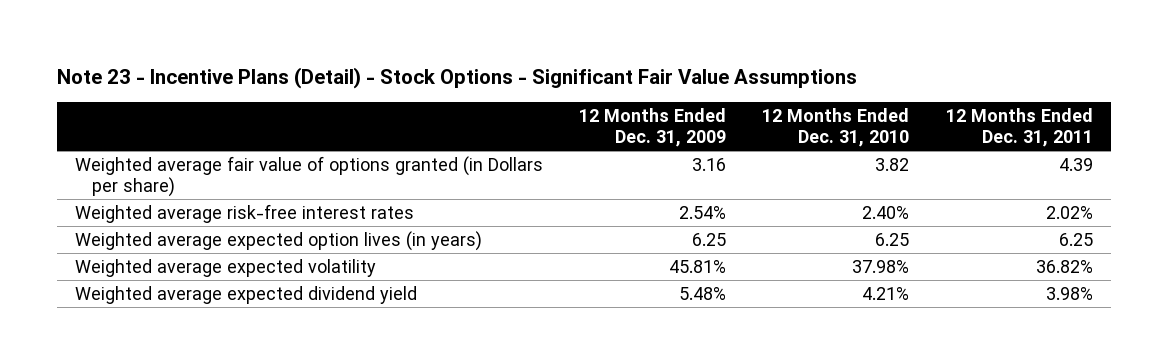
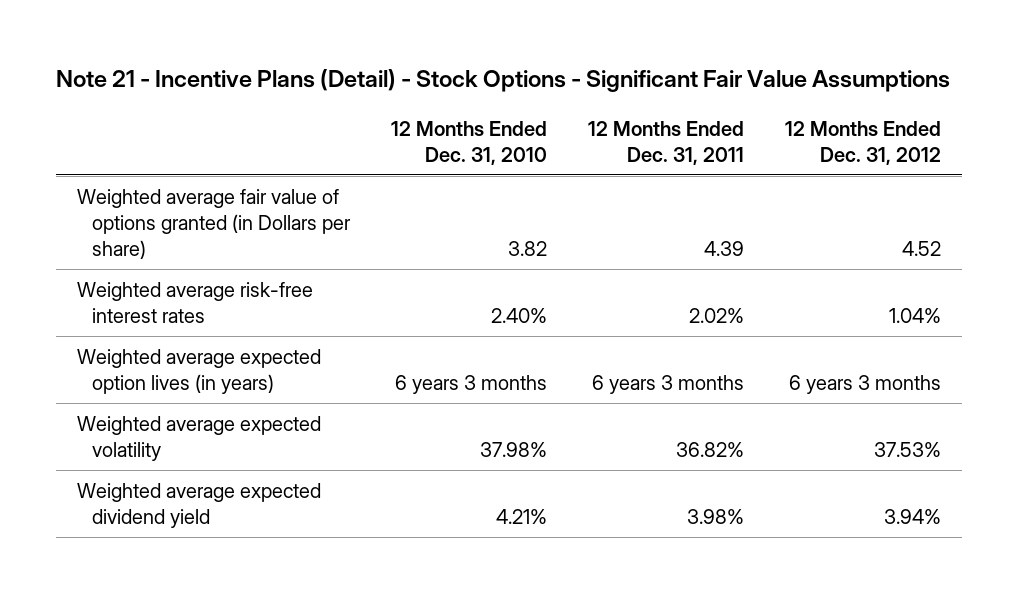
[56,67,857,90] Note 23 - Incentive Plans (Detail) - Stock Options - Significant Fair Value Assumptions -> [56,69,951,93] Note 21 - Incentive Plans (Detail) - Stock Options - Significant Fair Value Assumptions
[579,108,727,147] 12 Months Ended Dec. 31, 2009 -> none
none -> [785,120,942,165] 12 Months Ended Dec. 31, 2012
[875,232,910,246] 6.25 -> [395,375,548,395] 6 years 3 months
[1058,232,1093,246] 6.25 -> [592,375,745,395] 6 years 3 months

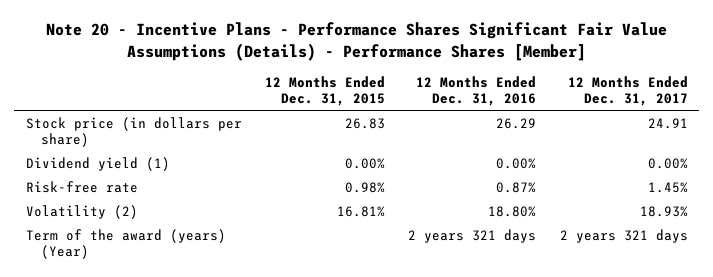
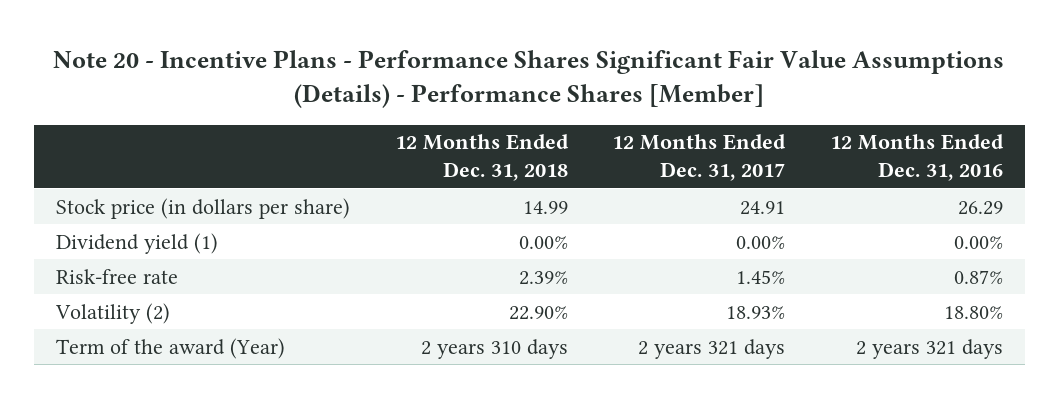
[265,76,386,107] 12 Months Ended Dec. 31, 2015 -> none
none -> [394,134,569,182] 12 Months Ended Dec. 31, 2018
[25,228,226,259] Term of the award (years) (Year) -> [55,337,285,359] Term of the award (Year)

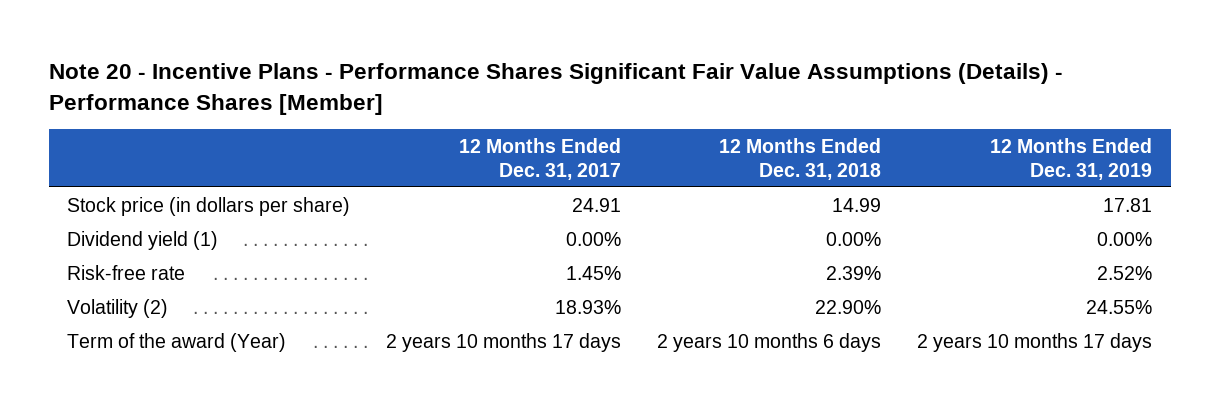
[829,134,1004,182] 12 Months Ended Dec. 31, 2016 -> none
none -> [990,137,1153,180] 12 Months Ended Dec. 31, 2019
[420,338,568,359] 2 years 310 days -> [657,332,882,352] 2 years 10 months 6 days
[638,338,786,359] 2 years 321 days -> [386,332,622,352] 2 years 10 months 17 days

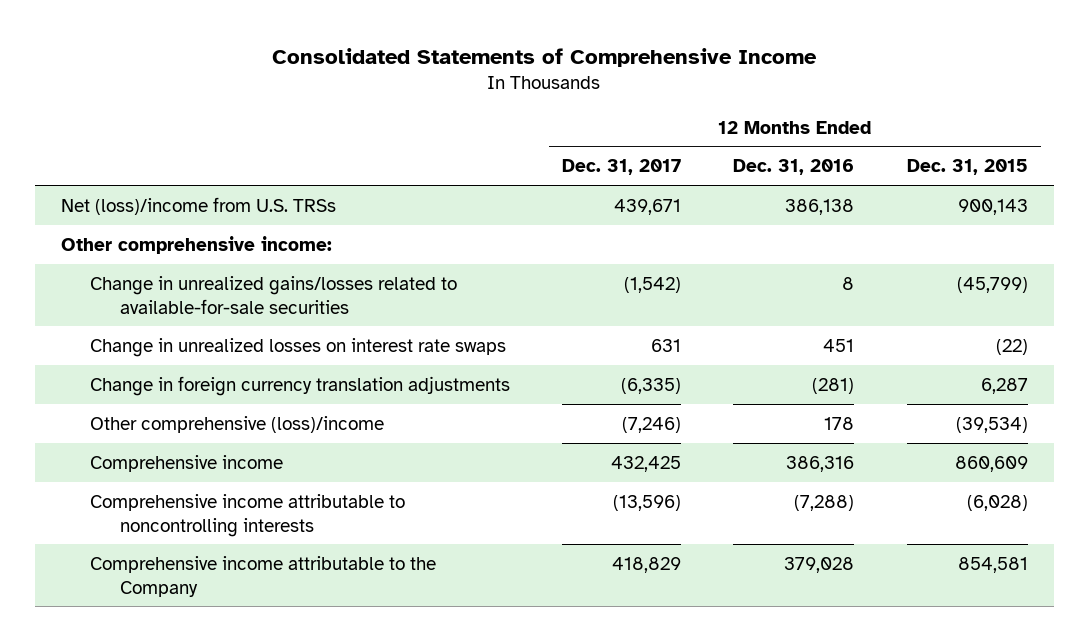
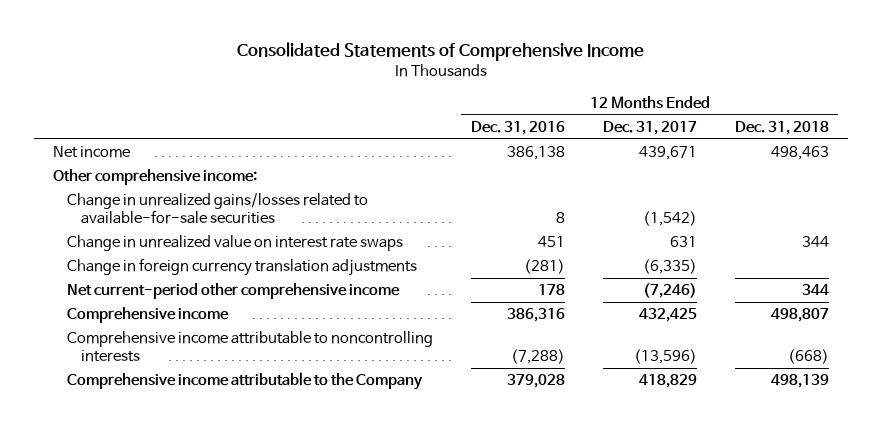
[906,159,1028,176] Dec. 31, 2015 -> none
none -> [734,120,829,135] Dec. 31, 2018
[60,196,336,215] Net (loss)/income from U.S. TRSs -> [52,146,130,159] Net income
[90,337,507,357] Change in unrealized losses on interest rate swaps -> [66,235,403,252] Change in unrealized value on interest rate swaps
[90,415,385,433] Other comprehensive (loss)/income -> [66,283,400,300] Net current-period other comprehensive income

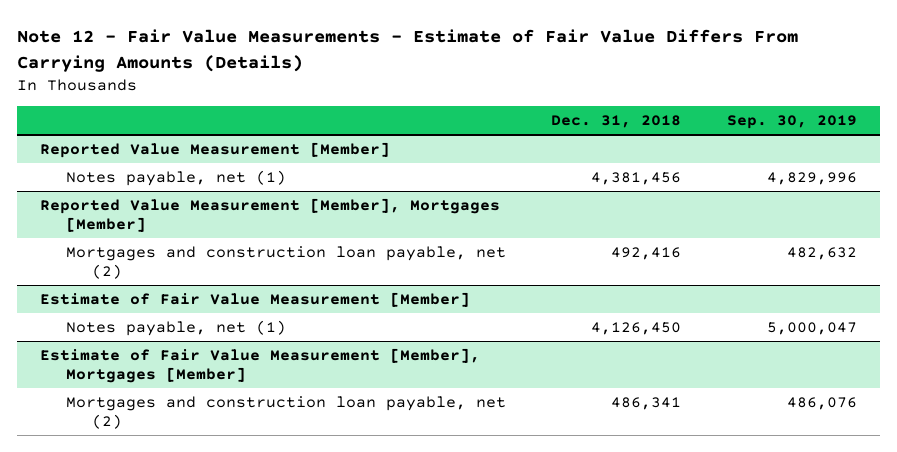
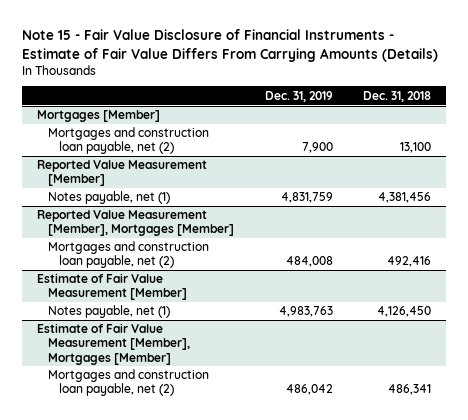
[17,29,799,72] Note 12 - Fair Value Measurements - Estimate of Fair Value Differs From Carrying Amounts (Details) -> [21,29,438,62] Note 15 - Fair Value Disclosure of Financial Instruments - Estimate of Fair Value Differs From Carrying Amounts (Details)
[726,114,857,129] Sep. 30, 2019 -> none
none -> [264,90,333,102] Dec. 31, 2019
none -> [37,110,161,123] Mortgages [Member]
none -> [48,127,210,155] Mortgages and construction loan payable, net (2)

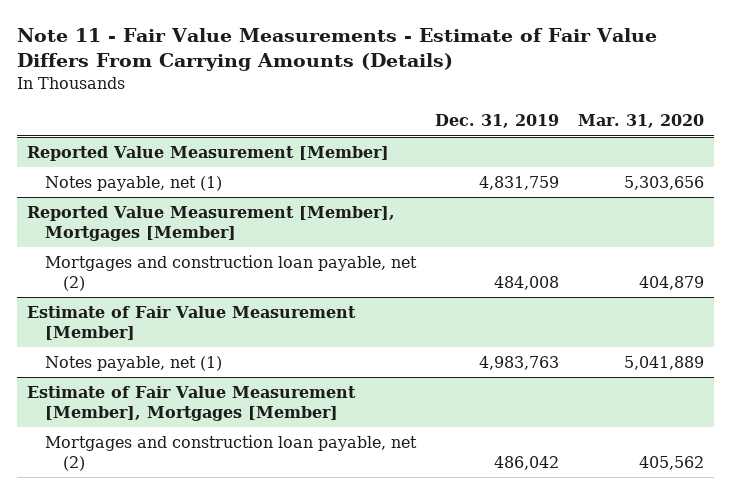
[21,29,438,62] Note 15 - Fair Value Disclosure of Financial Instruments - Estimate of Fair Value Differs From Carrying Amounts (Details) -> [17,28,658,72] Note 11 - Fair Value Measurements - Estimate of Fair Value Differs From Carrying Amounts (Details)
[363,90,432,102] Dec. 31, 2018 -> none
none -> [578,114,705,129] Mar. 31, 2020
[37,110,161,123] Mortgages [Member] -> none
[48,127,210,155] Mortgages and construction loan payable, net (2) -> none

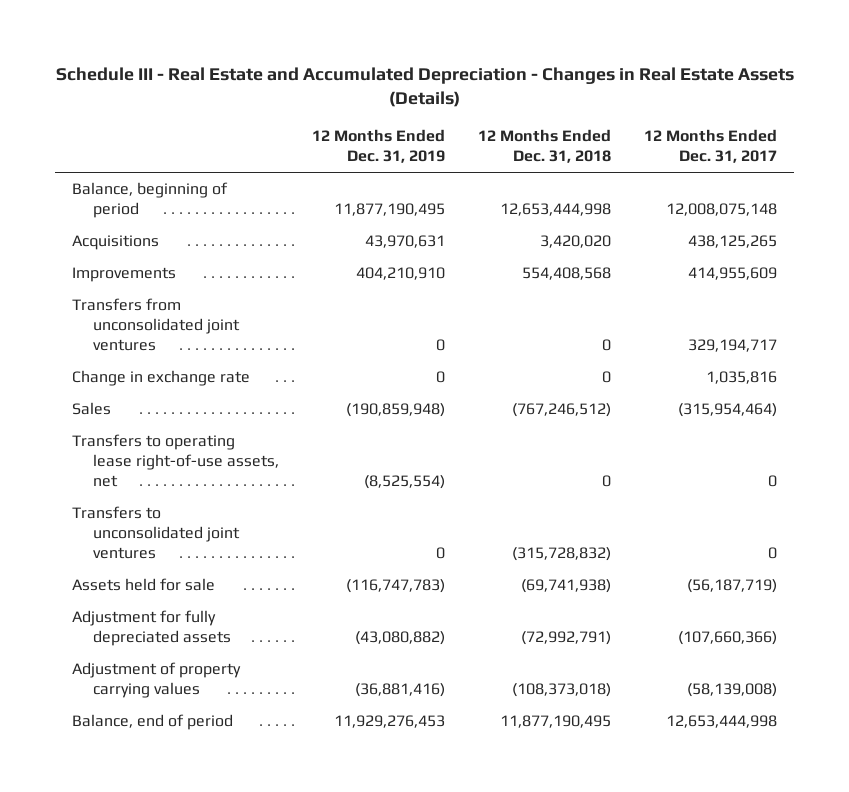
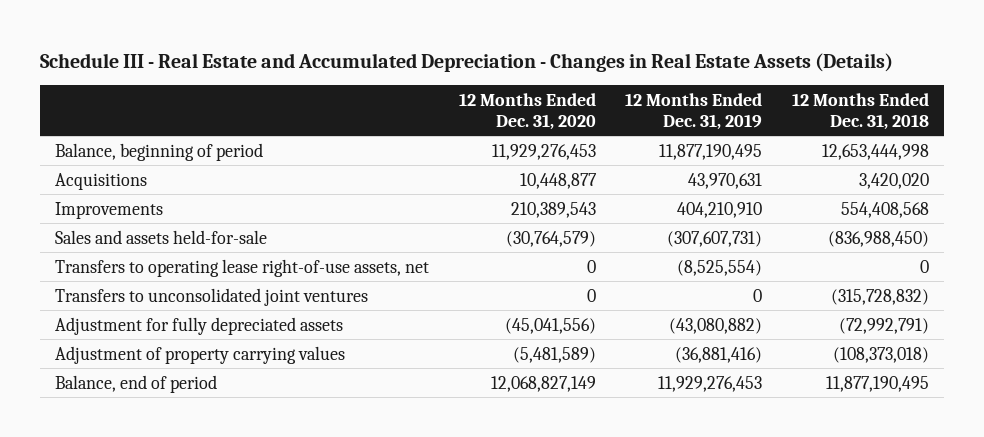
[644,129,778,164] 12 Months Ended Dec. 31, 2017 -> none
none -> [458,92,596,130] 12 Months Ended Dec. 31, 2020
[71,298,240,352] Transfers from unconsolidated joint ventures -> none
[71,370,250,387] Change in exchange rate -> none
[71,402,111,416] Sales -> none
none -> [55,229,268,244] Sales and assets held-for-sale
[71,578,215,592] Assets held for sale -> none

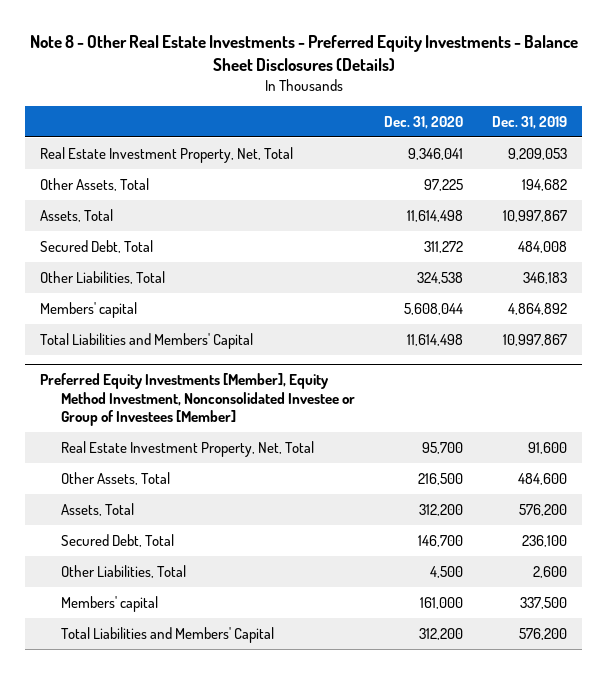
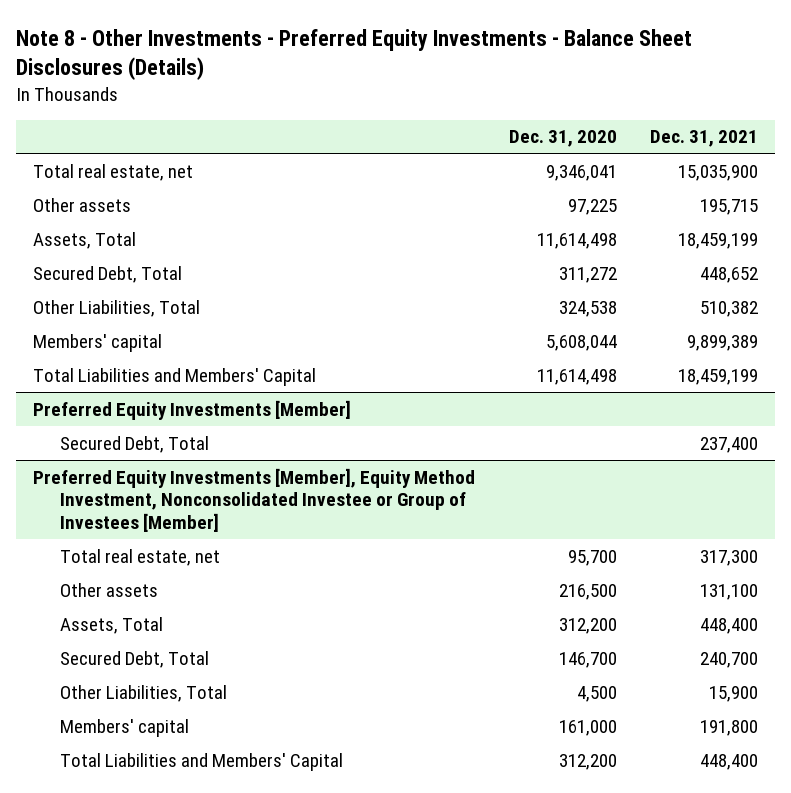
[29,35,578,72] Note 8 - Other Real Estate Investments - Preferred Equity Investments - Balance Sheet Disclosures (Details) -> [16,28,693,81] Note 8 - Other Investments - Preferred Equity Investments - Balance Sheet Disclosures (Details)
[492,115,568,129] Dec. 31, 2019 -> none
none -> [650,130,759,148] Dec. 31, 2021
[40,146,294,163] Real Estate Investment Property, Net, Total -> [33,163,194,181] Total real estate, net
[40,177,150,191] Other Assets, Total -> [33,197,132,212] Other assets
none -> [33,399,352,420] Preferred Equity Investments [Member]
none -> [59,435,209,453] Secured Debt, Total
[61,440,315,457] Real Estate Investment Property, Net, Total -> [59,548,220,566] Total real estate, net
[61,471,171,485] Other Assets, Total -> [59,582,158,597] Other assets

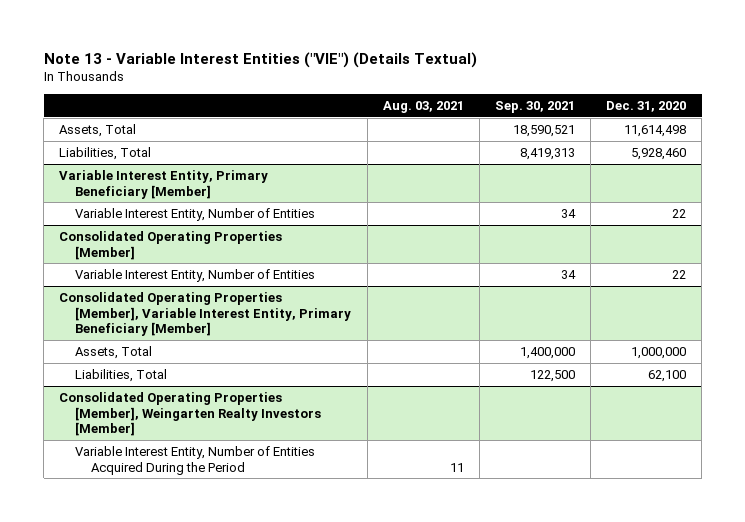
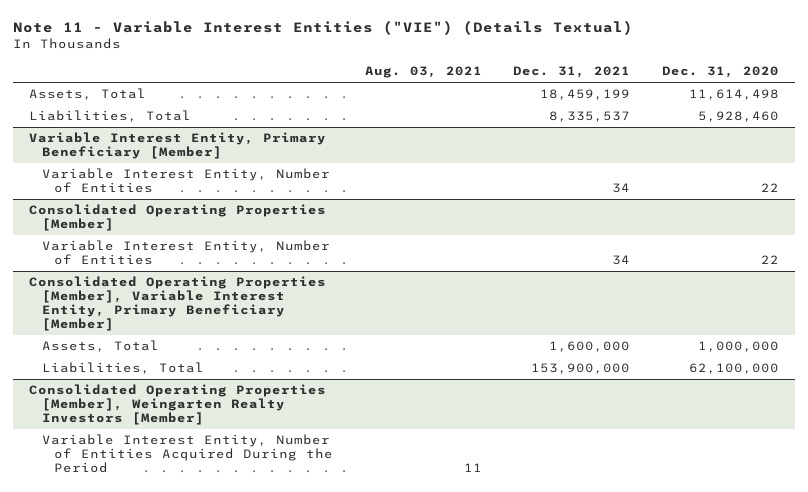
[43,51,477,68] Note 13 - Variable Interest Entities ("VIE") (Details Textual) -> [13,19,634,35] Note 11 - Variable Interest Entities ("VIE") (Details Textual)
[494,101,575,114] Sep. 30, 2021 -> none
none -> [513,66,631,79] Dec. 31, 2021
[648,369,687,382] 62,100 -> [689,363,780,375] 62,100,000

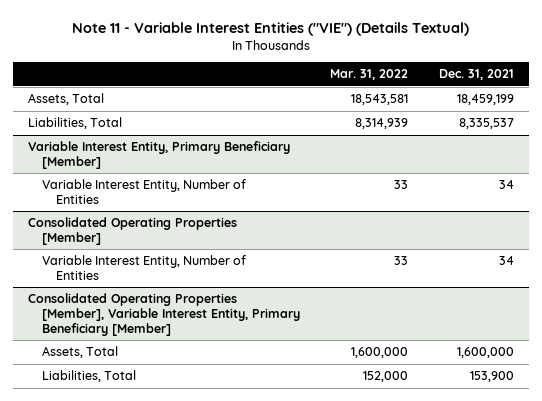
[364,66,482,79] Aug. 03, 2021 -> none
[662,66,780,79] Dec. 31, 2020 -> none
none -> [330,69,409,81] Mar. 31, 2022
[29,384,327,425] Consolidated Operating Properties [Member], Weingarten Realty Investors [Member] -> none
[41,434,333,473] Variable Interest Entity, Number of Entities Acquired During the Period -> none
[531,363,631,375] 153,900,000 -> [469,371,514,383] 153,900

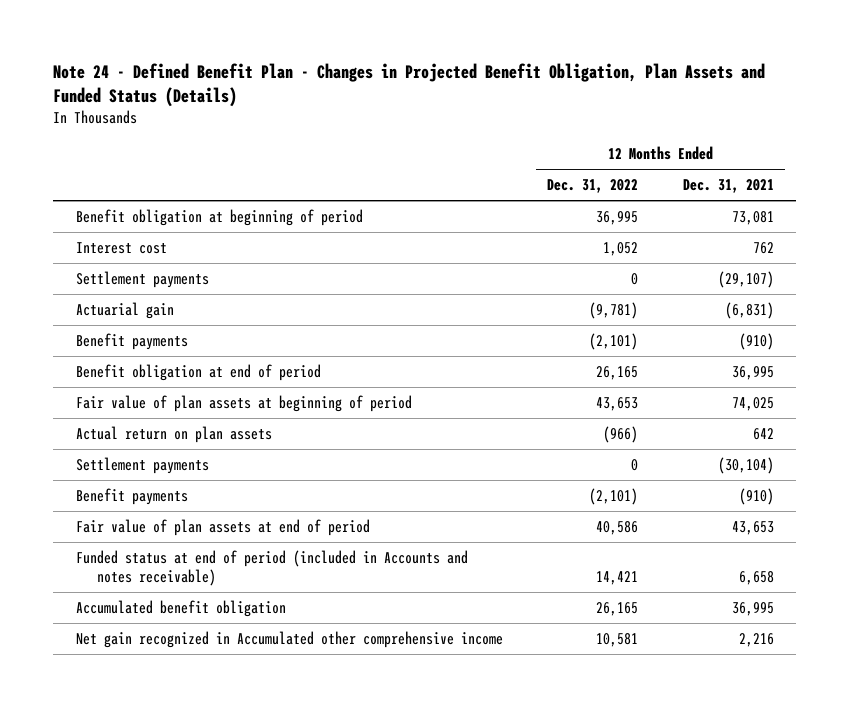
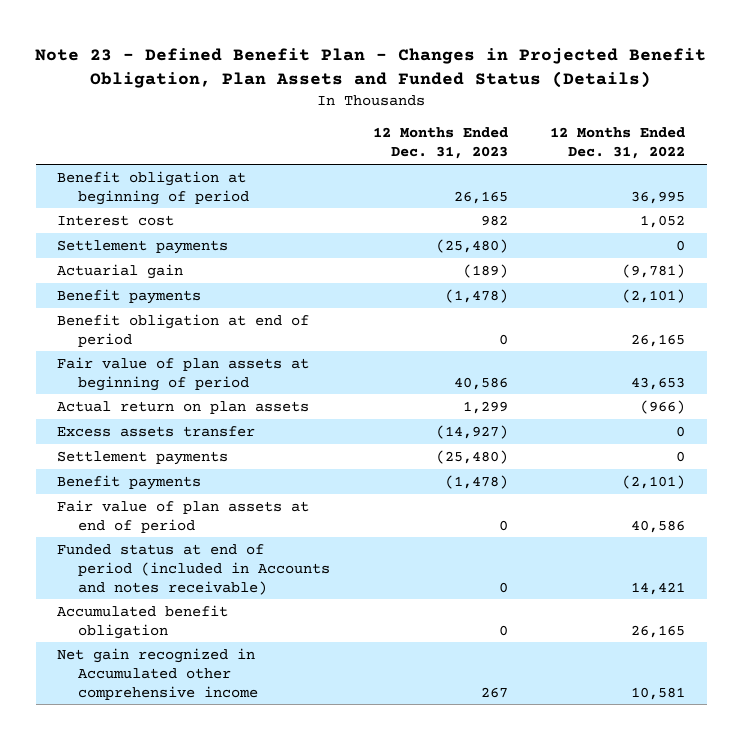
[53,62,766,107] Note 24 - Defined Benefit Plan - Changes in Projected Benefit Obligation, Plan Assets and Funded Status (Details) -> [35,47,707,88] Note 23 - Defined Benefit Plan - Changes in Projected Benefit Obligation, Plan Assets and Funded Status (Details)
[683,179,775,194] Dec. 31, 2021 -> none
none -> [372,127,508,160] 12 Months Ended Dec. 31, 2023
none -> [57,425,256,437] Excess assets transfer

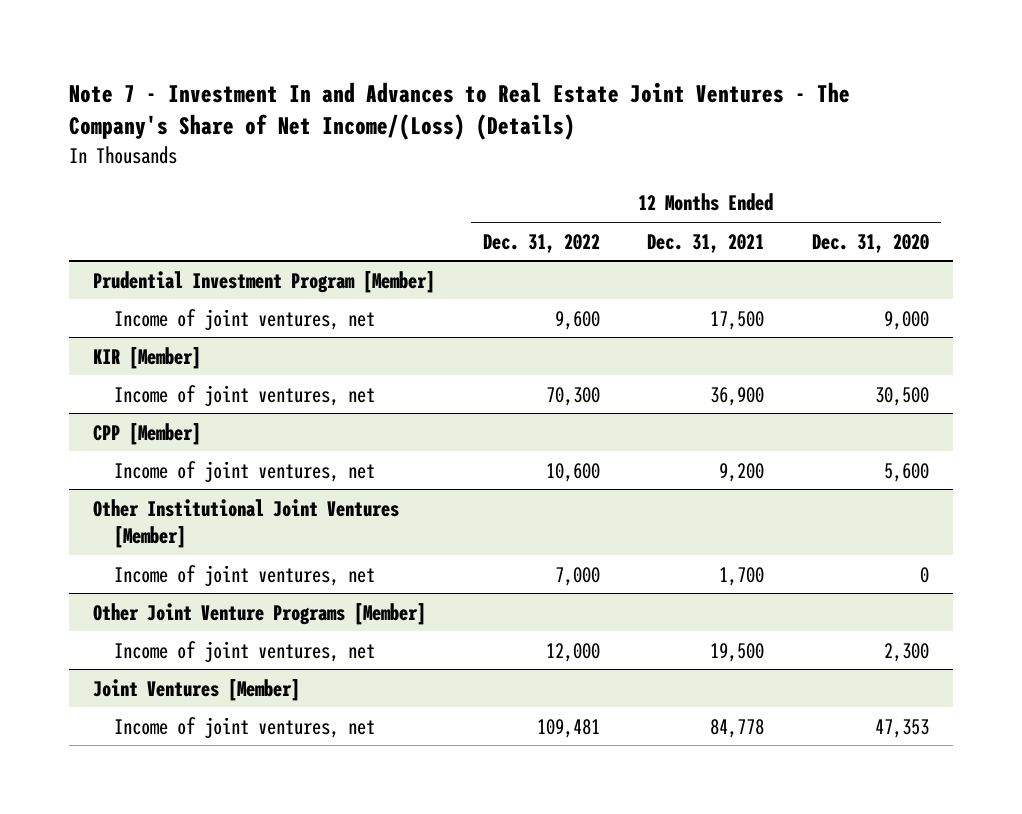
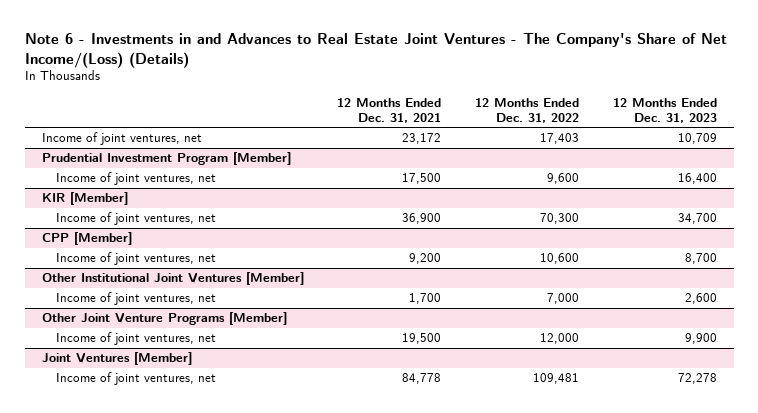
[68,81,850,141] Note 7 - Investment In and Advances to Real Estate Joint Ventures - The Company's Share of Net Income/(Loss) (Details) -> [24,33,727,68] Note 6 - Investments in and Advances to Real Estate Joint Ventures - The Company's Share of Net Income/(Loss) (Details)
[812,233,930,253] Dec. 31, 2020 -> none
none -> [612,98,717,123] 12 Months Ended Dec. 31, 2023
none -> [41,132,202,146] Income of joint ventures, net

